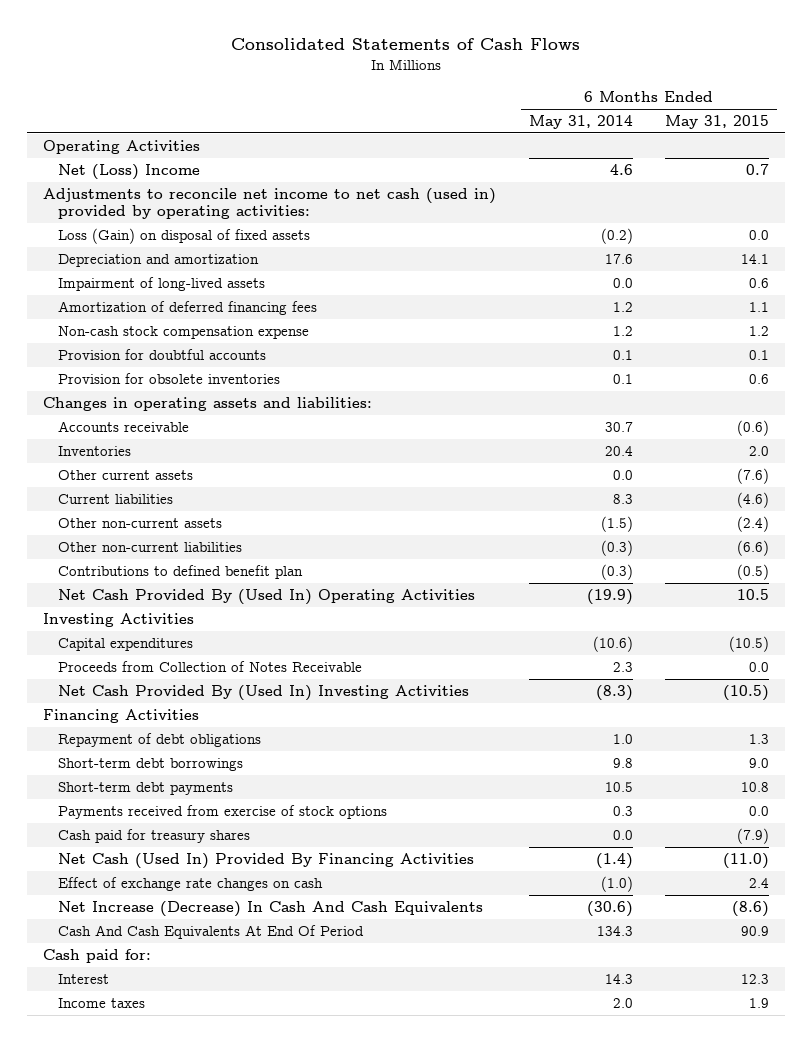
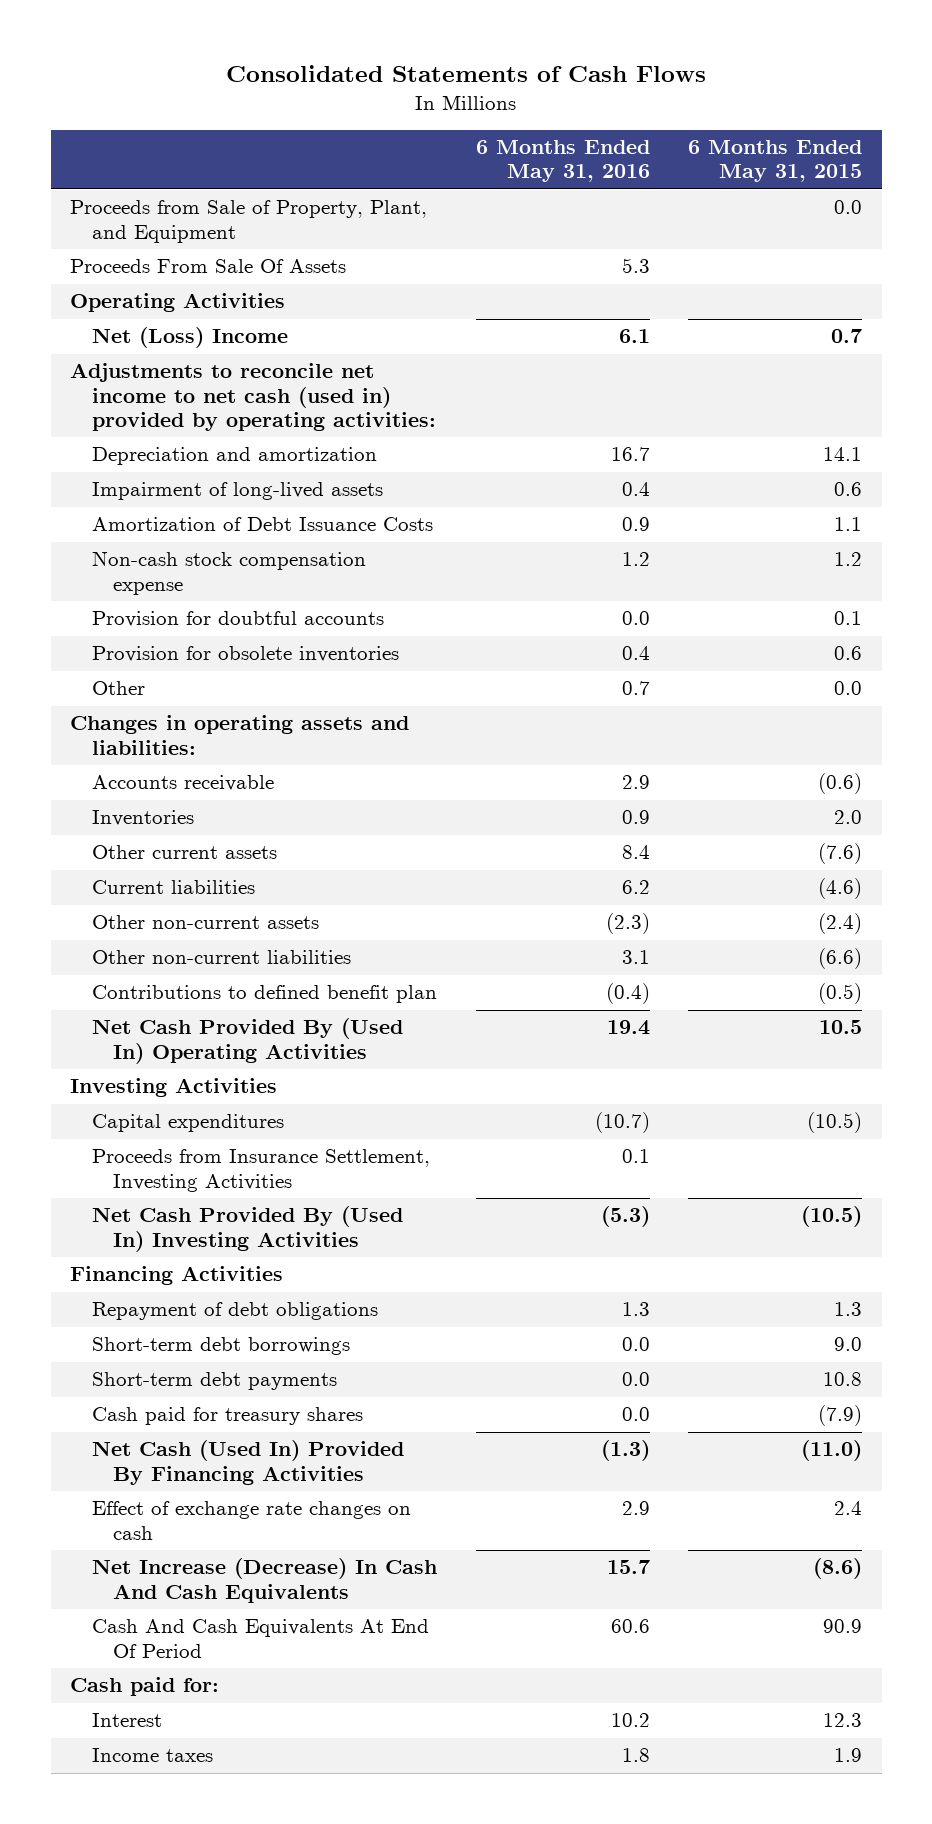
[528,115,633,130] May 31, 2014 -> none
none -> [475,140,650,183] 6 Months Ended May 31, 2016
none -> [70,200,428,243] Proceeds from Sale of Property, Plant, and Equipment
none -> [70,259,347,274] Proceeds From Sale Of Assets
[58,228,311,245] Loss (Gain) on disposal of fixed assets -> none
[58,301,318,316] Amortization of deferred financing fees -> [91,517,433,532] Amortization of Debt Issuance Costs
none -> [91,681,145,696] Other
[58,661,363,673] Proceeds from Collection of Notes Receivable -> none
none -> [91,1149,430,1192] Proceeds from Insurance Settlement, Investing Activities
[58,805,388,820] Payments received from exercise of stock options -> none

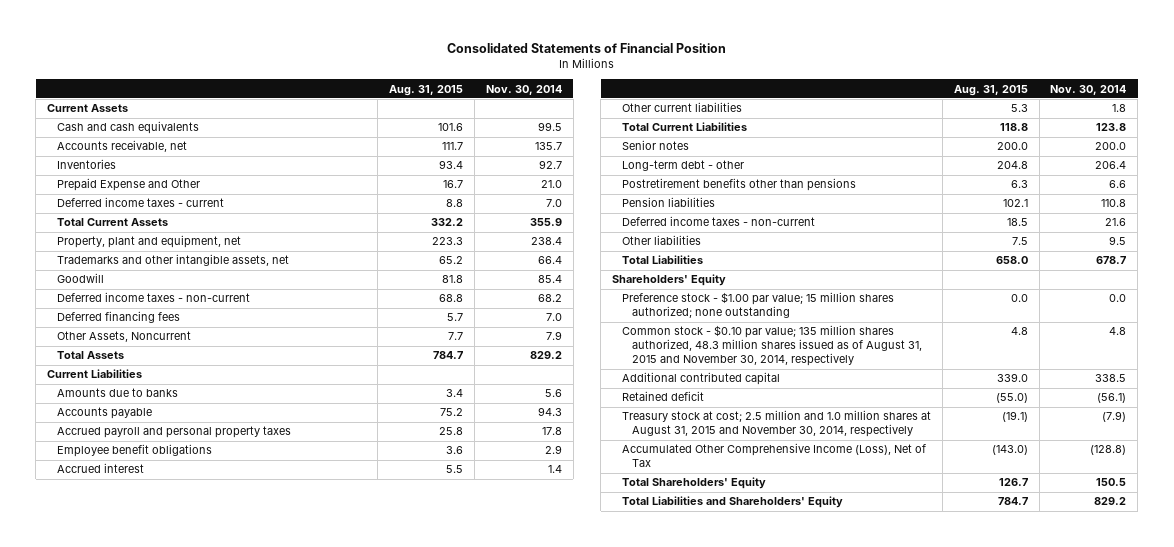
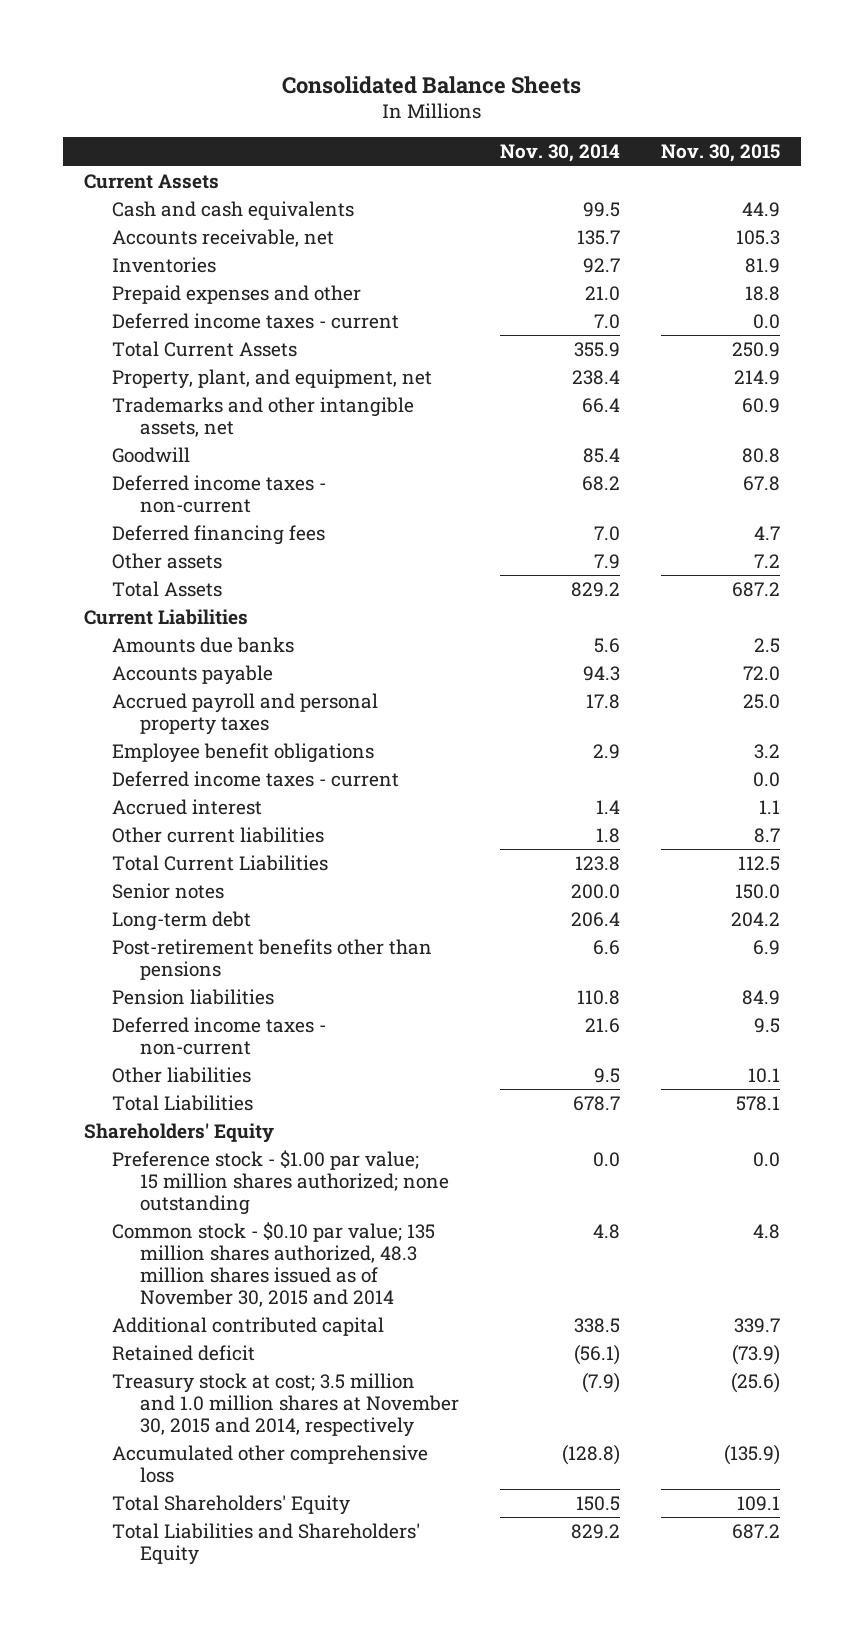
[446,43,726,54] Consolidated Statements of Financial Position -> [281,75,581,94] Consolidated Balance Sheets
[389,84,464,96] Aug. 31, 2015 -> none
none -> [661,144,781,163] Nov. 30, 2015
[57,178,201,192] Prepaid Expense and Other -> [111,285,361,305] Prepaid expenses and other
[57,235,242,249] Property, plant and equipment, net -> [111,369,432,390] Property, plant, and equipment, net
[57,331,192,343] Other Assets, Noncurrent -> [111,553,222,570] Other assets
[57,388,179,398] Amounts due to banks -> [111,637,294,654] Amounts due banks
none -> [111,771,399,788] Deferred income taxes - current
[622,160,745,172] Long-term debt - other -> [111,911,251,932] Long-term debt
[622,178,857,192] Postretirement benefits other than pensions -> [111,939,432,980] Post-retirement benefits other than pensions
[622,325,923,367] Common stock - $0.10 par value; 135 million shares authorized, 48.3 million shares issued as of August 31, 2015 and November 30, 2014, respectively -> [111,1222,435,1307] Common stock - $0.10 par value; 135 million shares authorized, 48.3 million shares issued as of November 30, 2015 and 2014
[622,410,932,438] Treasury stock at cost; 2.5 million and 1.0 million shares at August 31, 2015 and November 30, 2014, respectively -> [111,1373,460,1437] Treasury stock at cost; 3.5 million and 1.0 million shares at November 30, 2015 and 2014, respectively
[622,443,927,468] Accumulated Other Comprehensive Income (Loss), Net of Tax -> [111,1445,428,1483] Accumulated other comprehensive loss

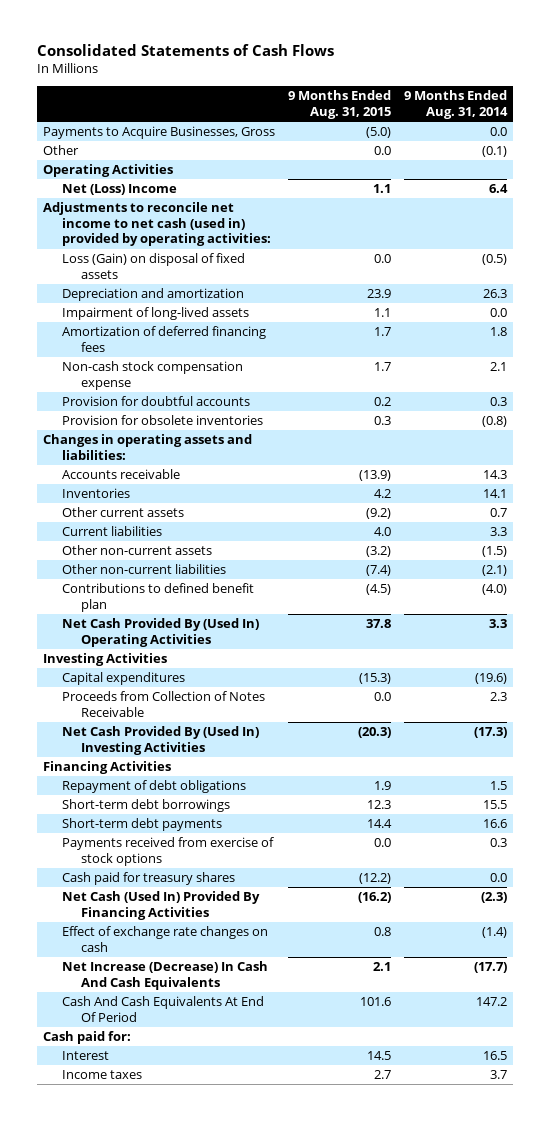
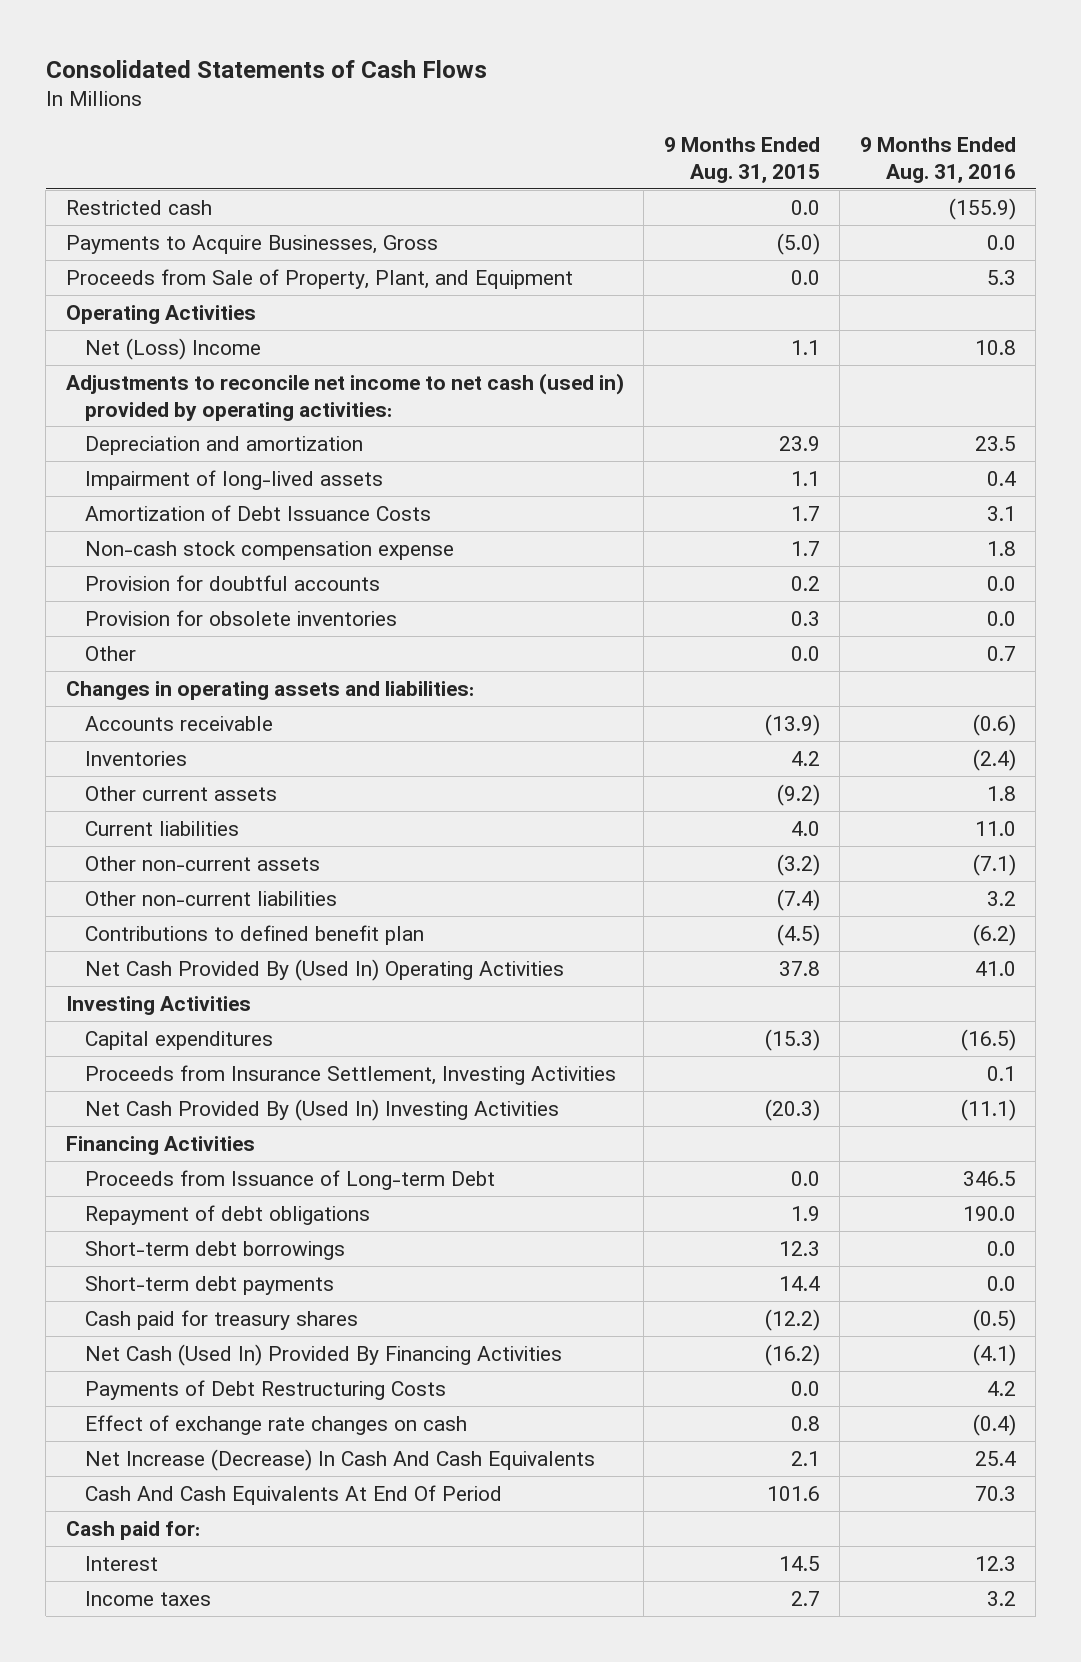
[403,90,508,119] 9 Months Ended Aug. 31, 2014 -> none
none -> [859,137,1016,183] 9 Months Ended Aug. 31, 2016
none -> [65,199,212,215] Restricted cash
none -> [65,268,573,289] Proceeds from Sale of Property, Plant, and Equipment
[61,253,245,279] Loss (Gain) on disposal of fixed assets -> none
[61,326,266,352] Amortization of deferred financing fees -> [85,504,432,521] Amortization of Debt Issuance Costs
[43,145,80,156] Other -> [85,645,137,661] Other
[61,691,265,717] Proceeds from Collection of Notes Receivable -> none
none -> [85,1064,617,1085] Proceeds from Insurance Settlement, Investing Activities
none -> [85,1169,496,1190] Proceeds from Issuance of Long-term Debt
[61,837,274,866] Payments received from exercise of stock options -> none
none -> [85,1379,447,1400] Payments of Debt Restructuring Costs

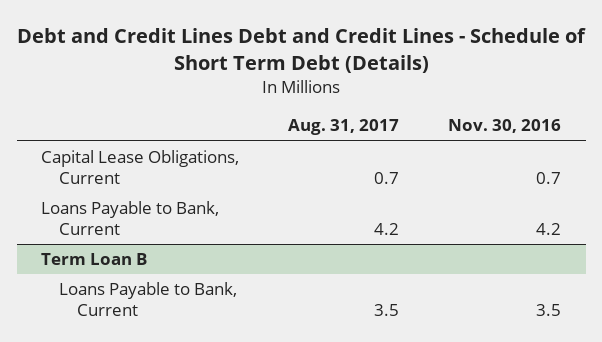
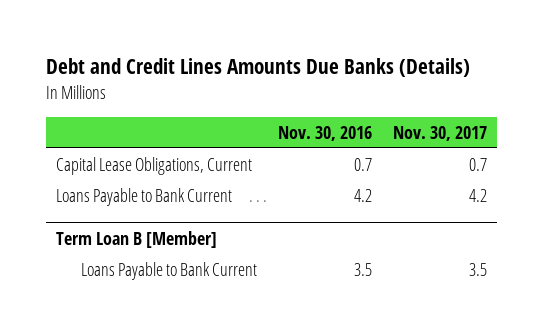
[17,28,587,73] Debt and Credit Lines Debt and Credit Lines - Schedule of Short Term Debt (Details) -> [45,58,470,78] Debt and Credit Lines Amounts Due Banks (Details)
[288,119,400,136] Aug. 31, 2017 -> none
none -> [392,125,487,141] Nov. 30, 2017
[41,201,220,236] Loans Payable to Bank, Current -> [56,187,233,206] Loans Payable to Bank Current
[41,253,148,266] Term Loan B -> [56,230,218,248] Term Loan B [Member]
[59,282,238,317] Loans Payable to Bank, Current -> [80,261,257,280] Loans Payable to Bank Current

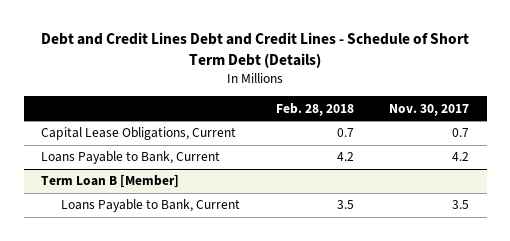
[45,58,470,78] Debt and Credit Lines Amounts Due Banks (Details) -> [41,32,470,69] Debt and Credit Lines Debt and Credit Lines - Schedule of Short Term Debt (Details)
[277,125,372,141] Nov. 30, 2016 -> none
none -> [275,102,354,116] Feb. 28, 2018
[56,187,233,206] Loans Payable to Bank Current -> [41,151,221,165] Loans Payable to Bank, Current
[80,261,257,280] Loans Payable to Bank Current -> [61,199,241,213] Loans Payable to Bank, Current

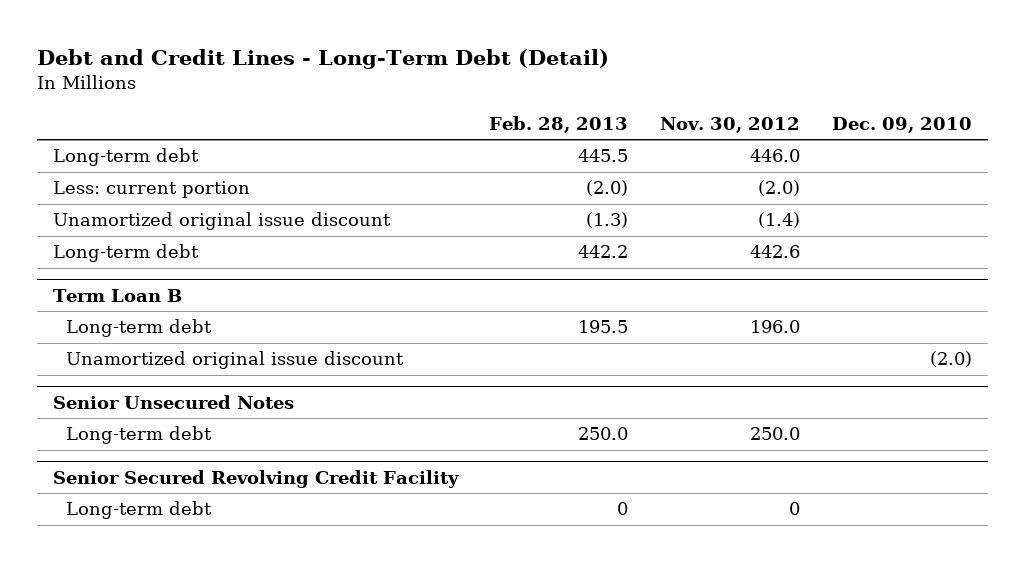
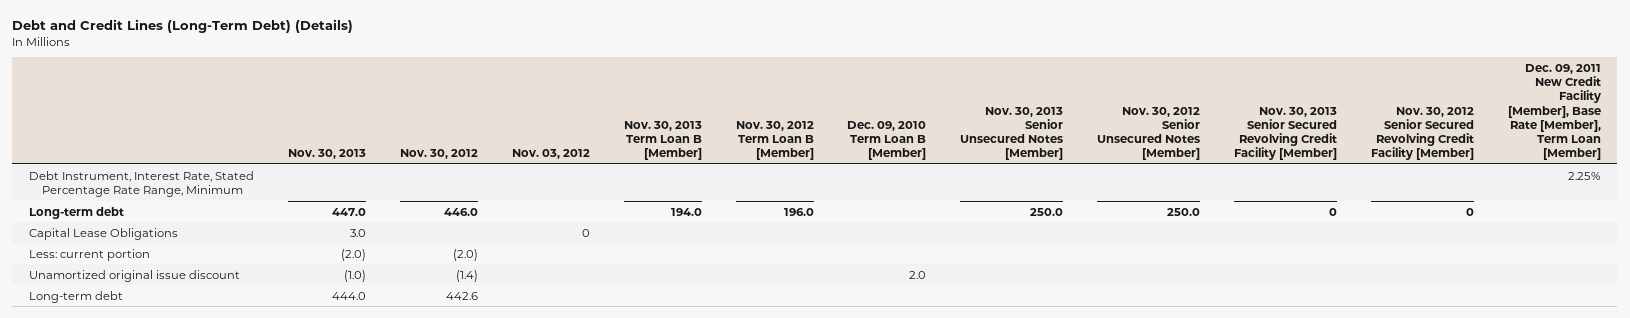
[36,48,609,69] Debt and Credit Lines - Long-Term Debt (Detail) -> [12,19,354,34] Debt and Credit Lines (Long-Term Debt) (Details)
[489,115,629,133] Feb. 28, 2013 -> none
[831,116,972,133] Dec. 09, 2010 -> none
none -> [288,148,367,159] Nov. 30, 2013
none -> [511,148,590,159] Nov. 03, 2012
none -> [623,120,702,160] Nov. 30, 2013 Term Loan B [Member]
none -> [735,120,814,160] Nov. 30, 2012 Term Loan B [Member]
none -> [847,120,927,160] Dec. 09, 2010 Term Loan B [Member]
none -> [960,106,1064,160] Nov. 30, 2013 Senior Unsecured Notes [Member]
none -> [1097,106,1201,160] Nov. 30, 2012 Senior Unsecured Notes [Member]
none -> [1233,106,1337,160] Nov. 30, 2013 Senior Secured Revolving Credit Facility [Member]
none -> [1370,106,1474,160] Nov. 30, 2012 Senior Secured Revolving Credit Facility [Member]
none -> [1507,64,1601,160] Dec. 09, 2011 New Credit Facility [Member], Base Rate [Member], Term Loan [Member]
none -> [29,170,255,197] Debt Instrument, Interest Rate, Stated Percentage Rate Range, Minimum
none -> [29,227,179,240] Capital Lease Obligations
[52,288,182,302] Term Loan B -> none
[65,319,212,338] Long-term debt -> none
[65,351,404,370] Unamortized original issue discount -> none
[52,394,294,409] Senior Unsecured Notes -> none
[65,426,212,445] Long-term debt -> none
[52,469,459,488] Senior Secured Revolving Credit Facility -> none
[65,501,212,520] Long-term debt -> none

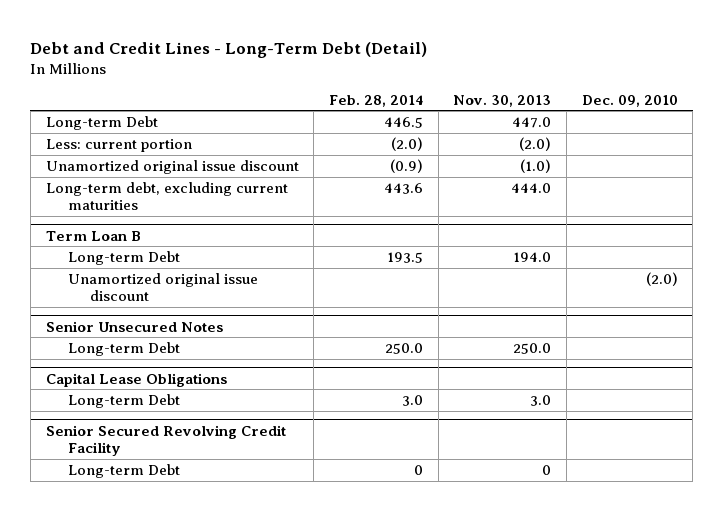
[12,19,354,34] Debt and Credit Lines (Long-Term Debt) (Details) -> [30,41,428,58] Debt and Credit Lines - Long-Term Debt (Detail)
[400,148,479,159] Nov. 30, 2012 -> none
[511,148,590,159] Nov. 03, 2012 -> none
[623,120,702,160] Nov. 30, 2013 Term Loan B [Member] -> none
[735,120,814,160] Nov. 30, 2012 Term Loan B [Member] -> none
[847,120,927,160] Dec. 09, 2010 Term Loan B [Member] -> none
[960,106,1064,160] Nov. 30, 2013 Senior Unsecured Notes [Member] -> none
[1097,106,1201,160] Nov. 30, 2012 Senior Unsecured Notes [Member] -> none
[1233,106,1337,160] Nov. 30, 2013 Senior Secured Revolving Credit Facility [Member] -> none
[1370,106,1474,160] Nov. 30, 2012 Senior Secured Revolving Credit Facility [Member] -> none
[1507,64,1601,160] Dec. 09, 2011 New Credit Facility [Member], Base Rate [Member], Term Loan [Member] -> none
none -> [328,94,423,107] Feb. 28, 2014
none -> [581,94,678,107] Dec. 09, 2010
[29,170,255,197] Debt Instrument, Interest Rate, Stated Percentage Rate Range, Minimum -> none
[29,227,179,240] Capital Lease Obligations -> none
[29,206,125,219] Long-term debt -> [45,116,158,131] Long-term Debt
[29,290,124,303] Long-term debt -> [45,182,288,211] Long-term debt, excluding current maturities
none -> [45,230,140,241] Term Loan B
none -> [67,251,180,266] Long-term Debt
none -> [67,273,258,302] Unamortized original issue discount
none -> [45,320,223,332] Senior Unsecured Notes
none -> [67,342,180,357] Long-term Debt
none -> [45,372,227,387] Capital Lease Obligations
none -> [67,394,180,409] Long-term Debt
none -> [45,424,286,456] Senior Secured Revolving Credit Facility
none -> [67,464,180,479] Long-term Debt

